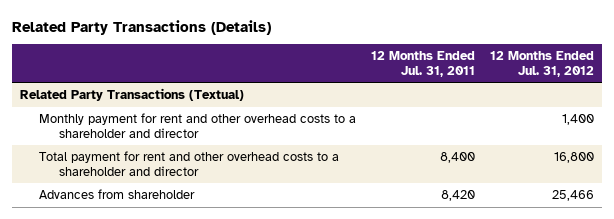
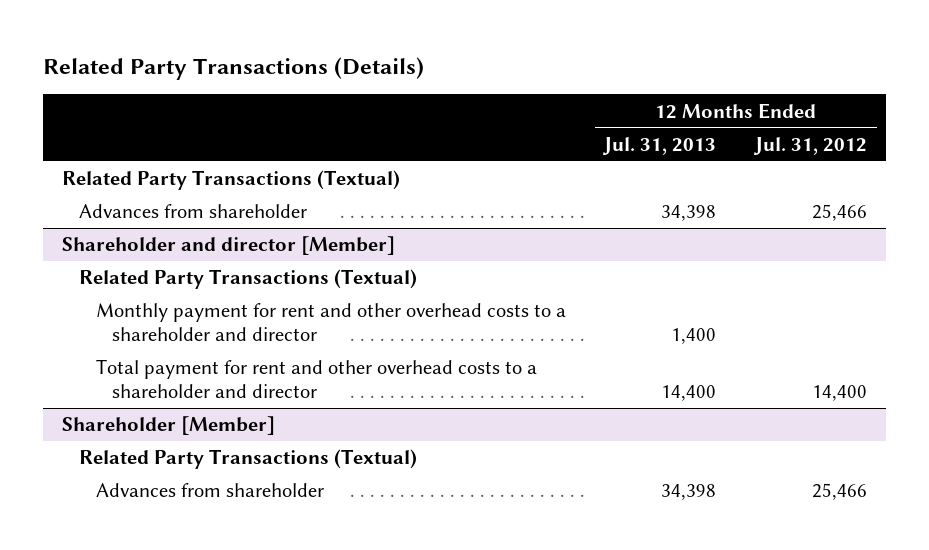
[371,51,476,77] 12 Months Ended Jul. 31, 2011 -> none
none -> [602,136,717,155] Jul. 31, 2013
[39,113,357,138] Monthly payment for rent and other overhead costs to a shareholder and director -> none
[39,151,340,176] Total payment for rent and other overhead costs to a shareholder and director -> none
none -> [61,236,395,256] Shareholder and director [Member]
none -> [78,269,417,290] Related Party Transactions (Textual)
none -> [95,303,566,342] Monthly payment for rent and other overhead costs to a shareholder and director
none -> [95,359,537,399] Total payment for rent and other overhead costs to a shareholder and director
none -> [61,416,275,436] Shareholder [Member]
none -> [78,449,417,470] Related Party Transactions (Textual)
none -> [95,483,324,498] Advances from shareholder

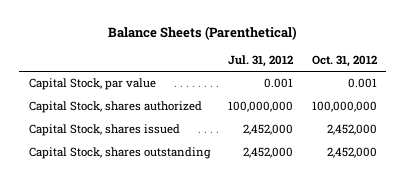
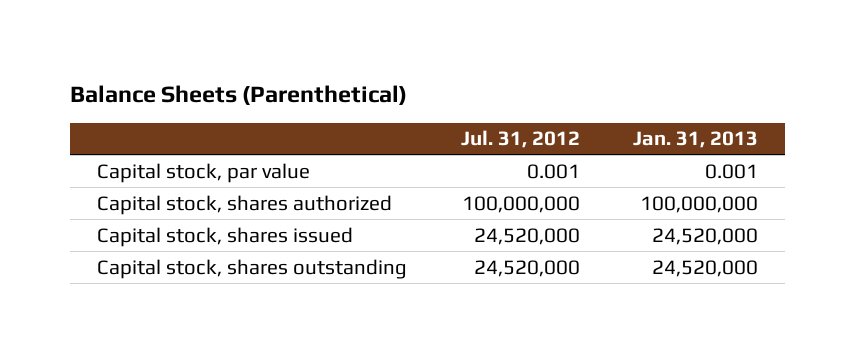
[311,54,377,67] Oct. 31, 2012 -> none
none -> [632,131,758,149] Jan. 31, 2013
[28,78,156,91] Capital Stock, par value -> [97,162,311,183] Capital stock, par value
[28,101,202,114] Capital Stock, shares authorized -> [97,194,393,215] Capital stock, shares authorized
[28,124,180,137] Capital Stock, shares issued -> [97,226,354,247] Capital stock, shares issued
[243,124,294,136] 2,452,000 -> [473,227,580,245] 24,520,000
[28,147,211,160] Capital Stock, shares outstanding -> [97,258,408,279] Capital stock, shares outstanding
[243,147,294,159] 2,452,000 -> [473,259,580,277] 24,520,000

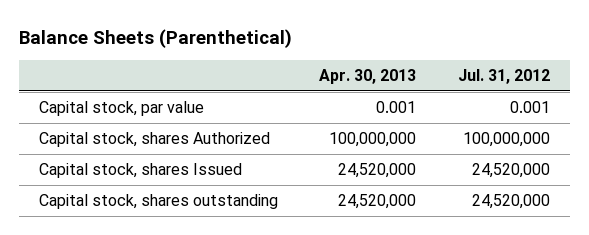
[632,131,758,149] Jan. 31, 2013 -> none
none -> [319,68,417,84] Apr. 30, 2013
[97,194,393,215] Capital stock, shares authorized -> [39,132,271,148] Capital stock, shares Authorized
[97,226,354,247] Capital stock, shares issued -> [39,163,243,179] Capital stock, shares Issued

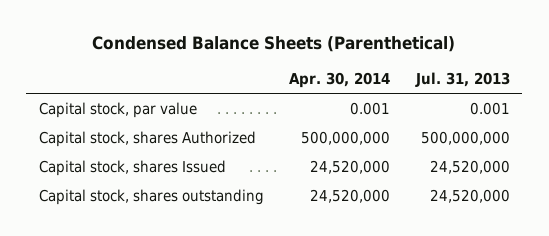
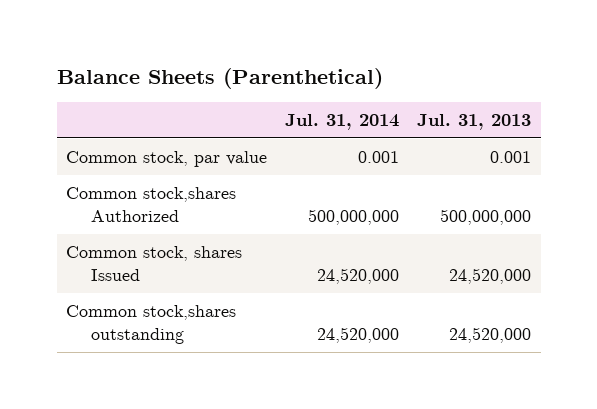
[92,36,456,53] Condensed Balance Sheets (Parenthetical) -> [56,68,383,90] Balance Sheets (Parenthetical)
[289,71,391,88] Apr. 30, 2014 -> none
none -> [285,113,400,130] Jul. 31, 2014
[39,102,198,119] Capital stock, par value -> [65,151,267,168] Common stock, par value
[39,131,257,148] Capital stock, shares Authorized -> [65,187,236,222] Common stock,shares Authorized
[39,160,227,177] Capital stock, shares Issued -> [65,246,242,281] Common stock, shares Issued
[39,189,265,206] Capital stock, shares outstanding -> [65,305,236,344] Common stock,shares outstanding

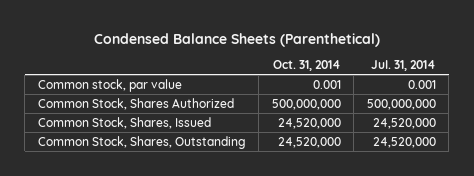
[56,68,383,90] Balance Sheets (Parenthetical) -> [93,32,380,47] Condensed Balance Sheets (Parenthetical)
[417,113,532,130] Jul. 31, 2013 -> none
none -> [272,60,341,72] Oct. 31, 2014
[65,187,236,222] Common stock,shares Authorized -> [37,97,234,110] Common Stock, Shares Authorized
[65,246,242,281] Common stock, shares Issued -> [37,116,211,129] Common Stock, Shares, Issued
[65,305,236,344] Common stock,shares outstanding -> [37,135,246,149] Common Stock, Shares, Outstanding

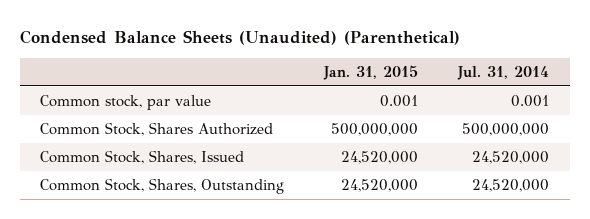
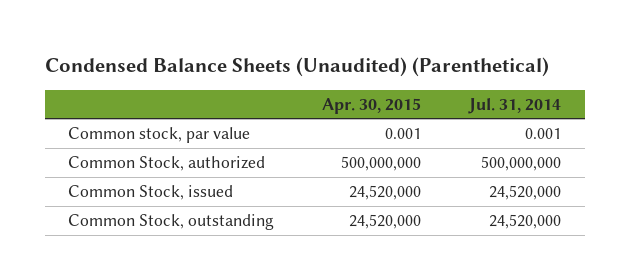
[323,64,419,80] Jan. 31, 2015 -> none
none -> [322,97,422,114] Apr. 30, 2015
[40,122,274,137] Common Stock, Shares Authorized -> [68,156,266,172] Common Stock, authorized
[40,150,245,165] Common Stock, Shares, Issued -> [68,185,234,201] Common Stock, issued
[40,178,285,195] Common Stock, Shares, Outstanding -> [68,214,275,231] Common Stock, outstanding

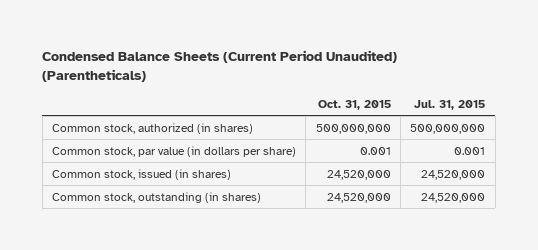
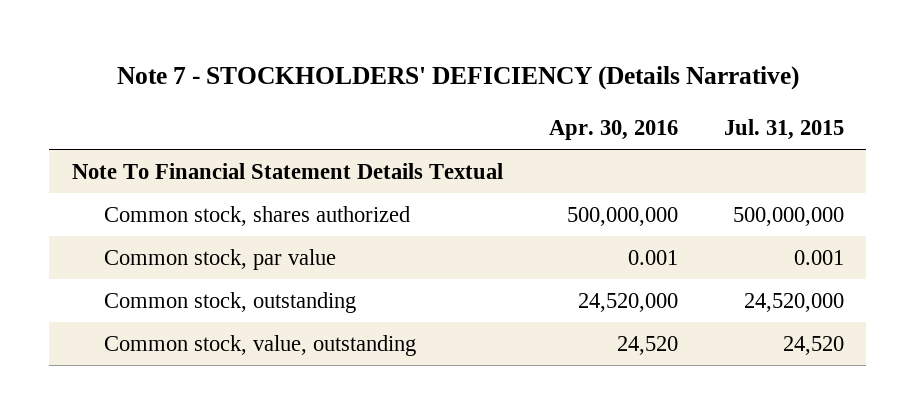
[42,50,398,83] Condensed Balance Sheets (Current Period Unaudited) (Parentheticals) -> [116,65,799,90] Note 7 - STOCKHOLDERS' DEFICIENCY (Details Narrative)
[317,99,391,110] Oct. 31, 2015 -> none
none -> [548,119,678,140] Apr. 30, 2016
[52,168,232,180] Common stock, issued (in shares) -> none
none -> [71,162,503,179] Note To Financial Statement Details Textual
[52,122,254,134] Common stock, authorized (in shares) -> [104,205,411,226] Common stock, shares authorized
[52,145,297,157] Common stock, par value (in dollars per share) -> [104,248,337,270] Common stock, par value
[52,191,262,203] Common stock, outstanding (in shares) -> [104,291,357,313] Common stock, outstanding
none -> [104,334,417,356] Common stock, value, outstanding

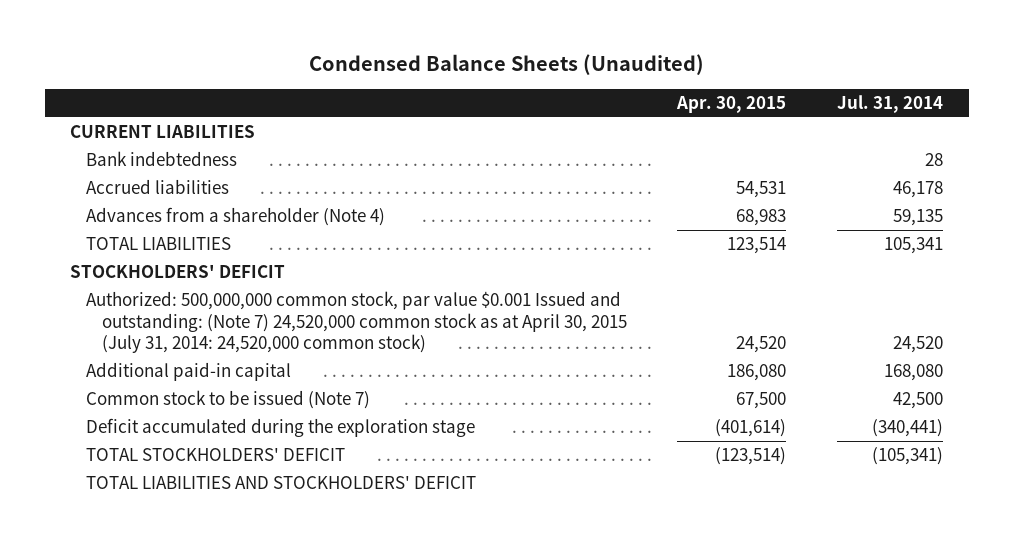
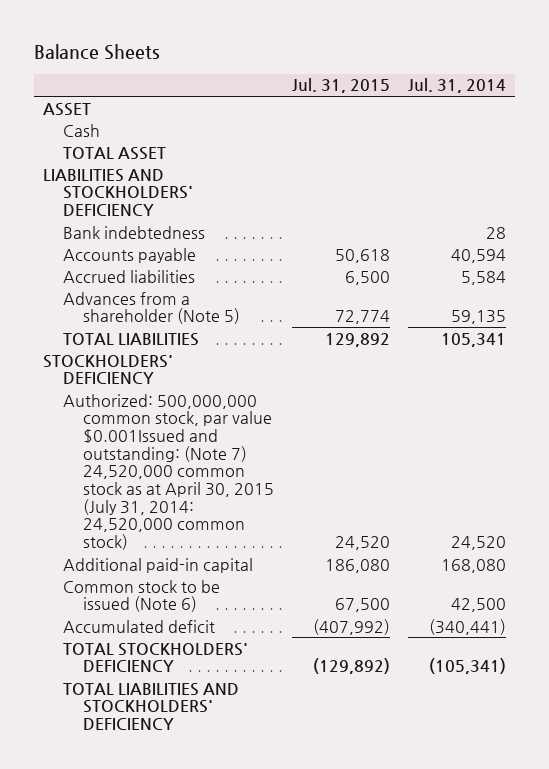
[308,54,704,76] Condensed Balance Sheets (Unaudited) -> [34,44,161,61] Balance Sheets
[676,95,787,113] Apr. 30, 2015 -> none
none -> [291,78,390,94] Jul. 31, 2015
[70,125,256,139] CURRENT LIABILITIES -> none
none -> [43,102,92,116] ASSET
none -> [63,123,101,137] Cash
none -> [63,146,167,160] TOTAL ASSET
none -> [43,168,194,216] LIABILITIES AND STOCKHOLDERS' DEFICIENCY
none -> [63,247,197,263] Accounts payable
[893,181,944,199] 46,178 -> [460,270,506,285] 5,584
[85,207,385,227] Advances from a shareholder (Note 4) -> [63,291,241,325] Advances from a shareholder (Note 5)
[70,264,286,279] STOCKHOLDERS' DEFICIT -> [43,354,174,385] STOCKHOLDERS' DEFICIENCY
[85,291,627,353] Authorized: 500,000,000 common stock, par value $0.001 Issued and outstanding: (Note 7) 24,520,000 common stock as at April 30, 2015 (July 31, 2014: 24,520,000 common stock) -> [63,393,275,551] Authorized: 500,000,000 common stock, par value $0.001Issued and outstanding: (Note 7) 24,520,000 common stock as at April 30, 2015 (July 31, 2014: 24,520,000 common stock)
[85,390,370,410] Common stock to be issued (Note 7) -> [63,579,221,613] Common stock to be issued (Note 6)
[85,418,475,438] Deficit accumulated during the exploration stage -> [63,619,216,633] Accumulated deficit
[85,448,345,462] TOTAL STOCKHOLDERS' DEFICIT -> [63,642,249,673] TOTAL STOCKHOLDERS' DEFICIENCY
[85,476,476,490] TOTAL LIABILITIES AND STOCKHOLDERS' DEFICIT -> [63,682,240,730] TOTAL LIABILITIES AND STOCKHOLDERS' DEFICIENCY

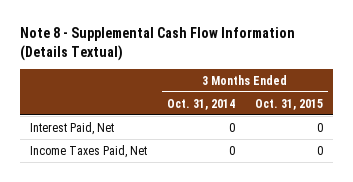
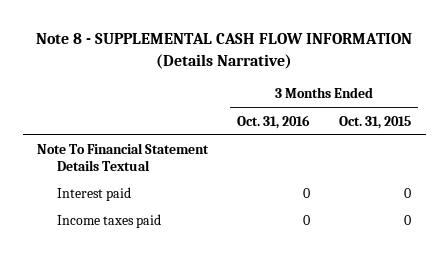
[19,27,295,61] Note 8 - Supplemental Cash Flow Information (Details Textual) -> [36,33,413,70] Note 8 - SUPPLEMENTAL CASH FLOW INFORMATION (Details Narrative)
[166,98,235,110] Oct. 31, 2014 -> none
none -> [237,114,311,129] Oct. 31, 2016
none -> [37,143,210,172] Note To Financial Statement Details Textual
[29,121,114,135] Interest Paid, Net -> [57,187,132,202] Interest paid
[29,144,147,158] Income Taxes Paid, Net -> [57,214,162,229] Income taxes paid

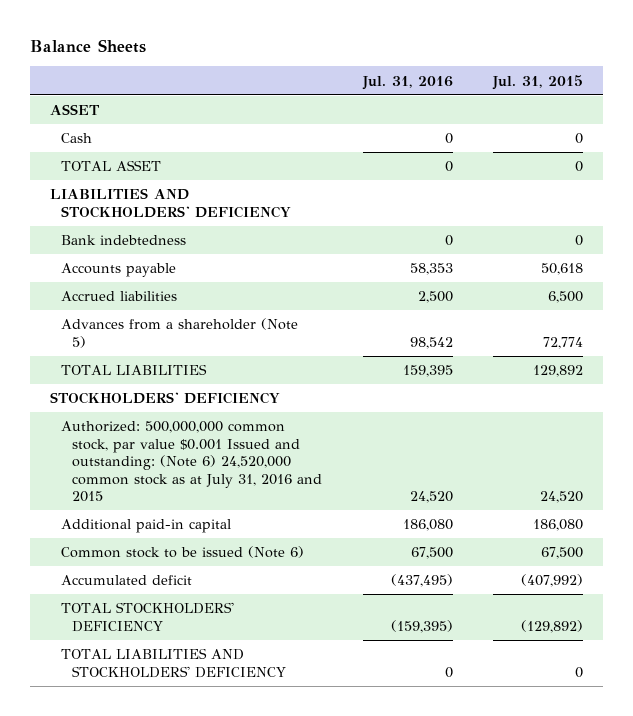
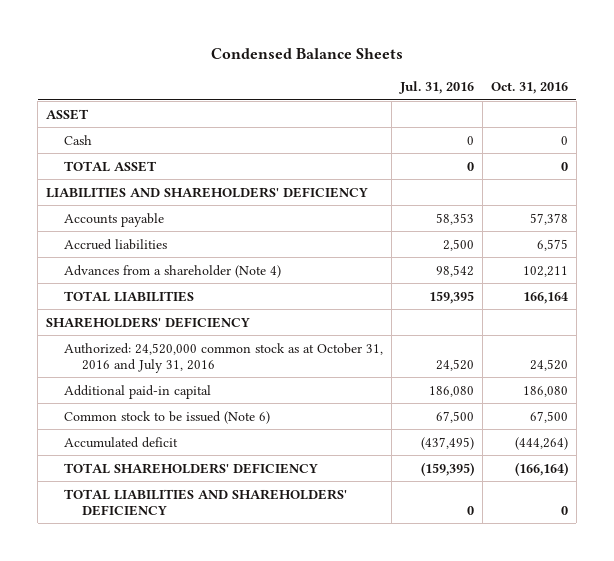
[29,39,146,54] Balance Sheets -> [211,48,404,60] Condensed Balance Sheets
[492,74,584,90] Jul. 31, 2015 -> none
none -> [490,81,568,94] Oct. 31, 2016
[61,235,187,246] Bank indebtedness -> none
[50,188,292,218] LIABILITIES AND STOCKHOLDERS' DEFICIENCY -> [46,186,369,198] LIABILITIES AND SHAREHOLDERS' DEFICIENCY
[61,318,299,348] Advances from a shareholder (Note 5) -> [64,264,282,278] Advances from a shareholder (Note 4)
[50,392,281,405] STOCKHOLDERS' DEFICIENCY -> [46,316,251,328] SHAREHOLDERS' DEFICIENCY
[61,421,323,503] Authorized: 500,000,000 common stock, par value $0.001 Issued and outstanding: (Note 6) 24,520,000 common stock as at July 31, 2016 and 2015 -> [64,342,384,373] Authorized: 24,520,000 common stock as at October 31, 2016 and July 31, 2016
[61,602,235,632] TOTAL STOCKHOLDERS' DEFICIENCY -> [64,462,319,474] TOTAL SHAREHOLDERS' DEFICIENCY
[61,648,287,678] TOTAL LIABILITIES AND STOCKHOLDERS' DEFICIENCY -> [64,488,348,516] TOTAL LIABILITIES AND SHAREHOLDERS' DEFICIENCY

